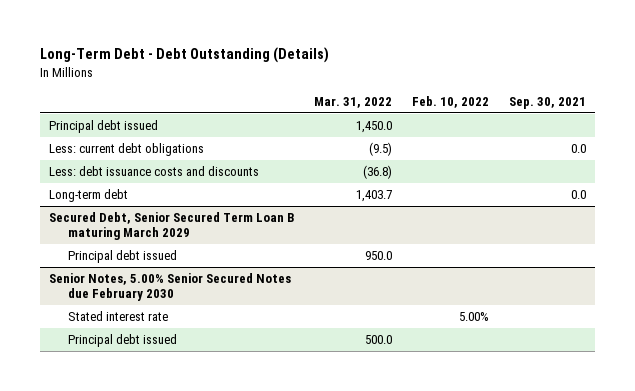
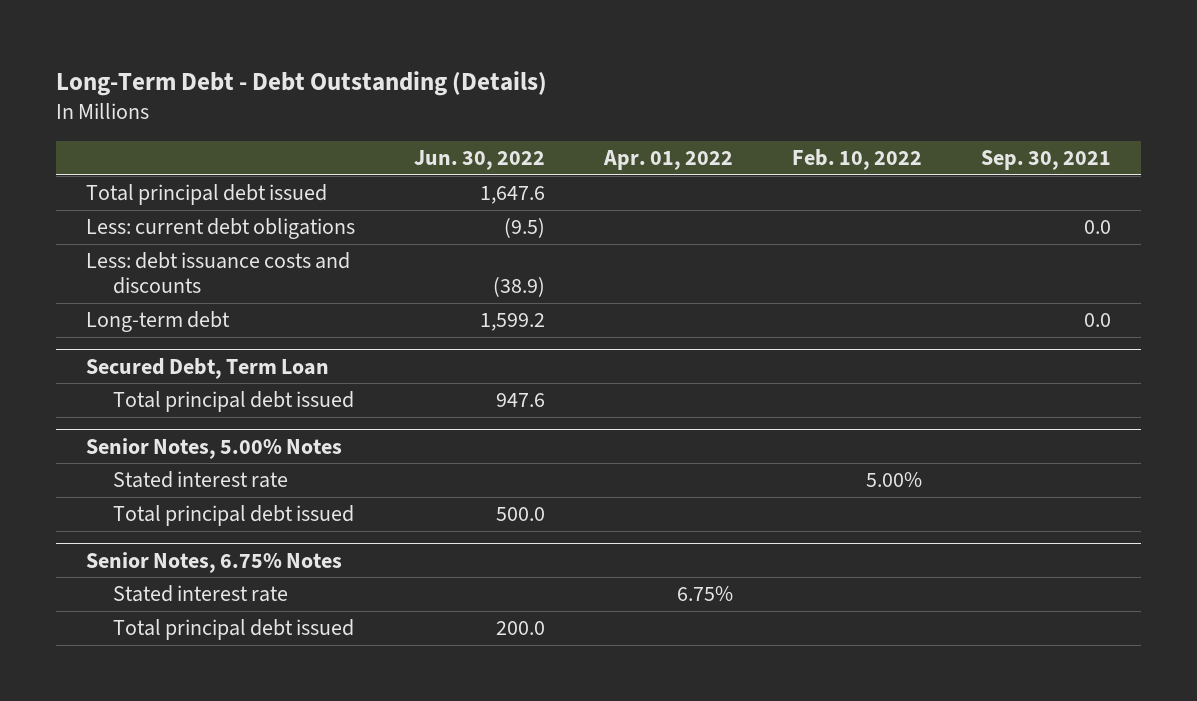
[314,96,393,108] Mar. 31, 2022 -> none
none -> [413,150,545,171] Jun. 30, 2022
none -> [602,150,733,171] Apr. 01, 2022
[49,120,159,134] Principal debt issued -> [85,183,327,205] Total principal debt issued
[49,212,295,241] Secured Debt, Senior Secured Term Loan B maturing March 2029 -> [85,357,329,379] Secured Debt, Term Loan
[68,250,178,264] Principal debt issued -> [113,390,355,412] Total principal debt issued
[49,273,292,302] Senior Notes, 5.00% Senior Secured Notes due February 2030 -> [85,437,342,459] Senior Notes, 5.00% Notes
[68,334,178,348] Principal debt issued -> [113,504,355,526] Total principal debt issued
none -> [85,551,342,573] Senior Notes, 6.75% Notes
none -> [113,584,289,602] Stated interest rate
none -> [113,618,355,640] Total principal debt issued

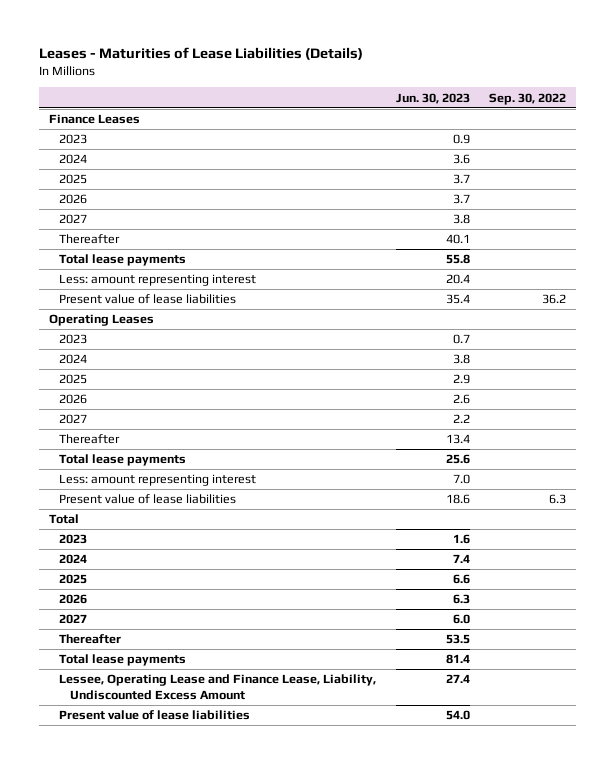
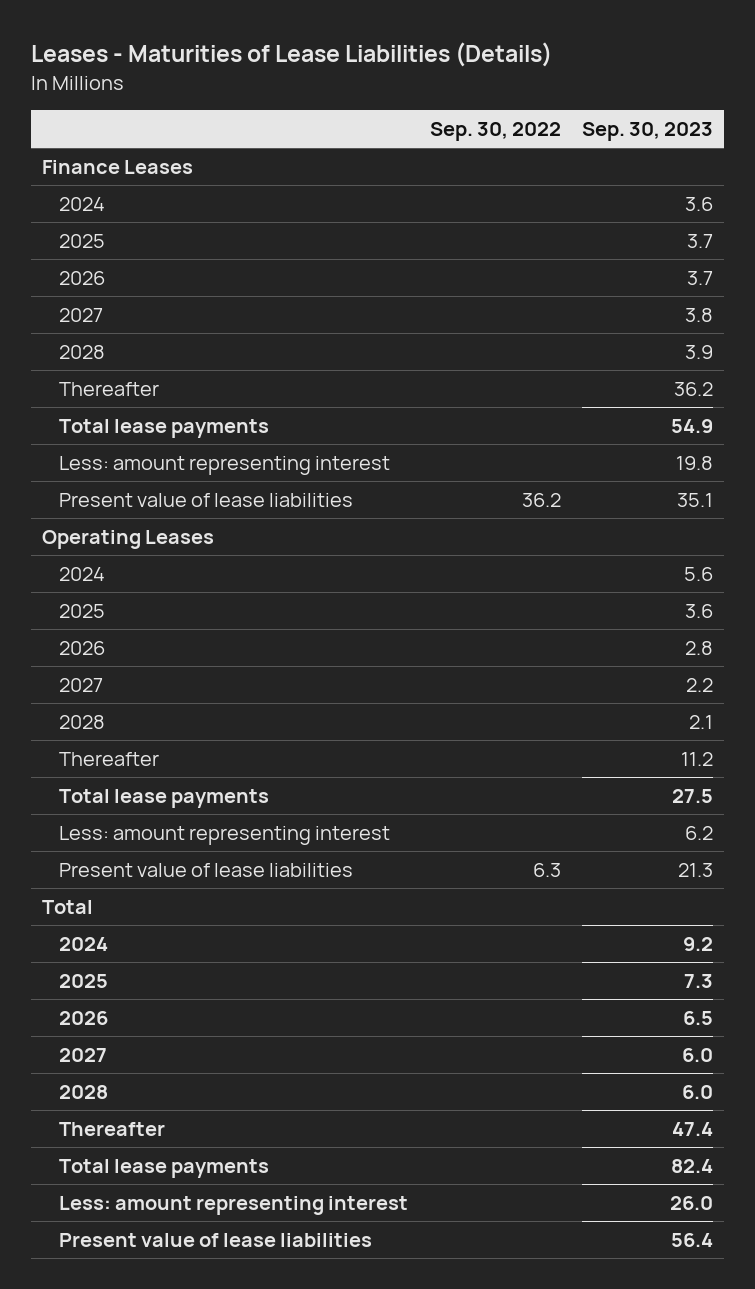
[395,92,470,104] Jun. 30, 2023 -> none
none -> [582,121,714,141] Sep. 30, 2023
[59,134,88,145] 2023 -> none
none -> [58,345,105,360] 2028
[59,334,88,345] 2023 -> none
none -> [58,715,105,730] 2028
[59,534,88,545] 2023 -> none
none -> [58,1085,108,1100] 2028
[59,674,377,701] Lessee, Operating Lease and Finance Lease, Liability, Undiscounted Excess Amount -> [58,1196,408,1216] Less: amount representing interest

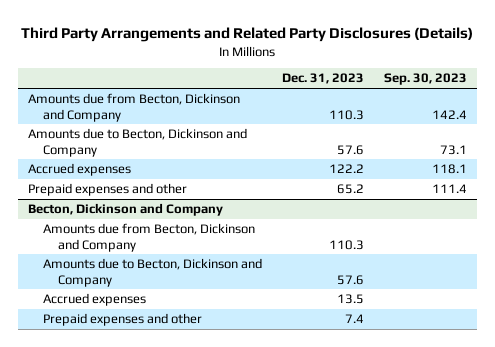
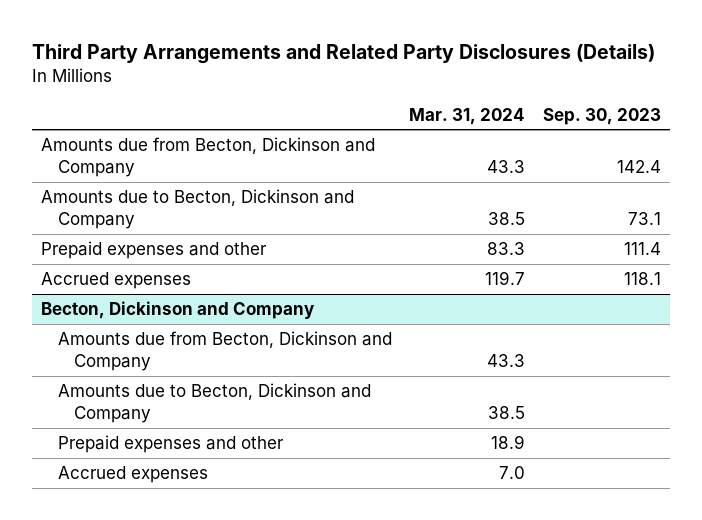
[282,73,365,85] Dec. 31, 2023 -> none
none -> [409,107,526,125] Mar. 31, 2024
[27,162,131,176] Accrued expenses -> [41,272,192,290] Accrued expenses
[43,292,147,306] Accrued expenses -> [57,466,208,484] Accrued expenses

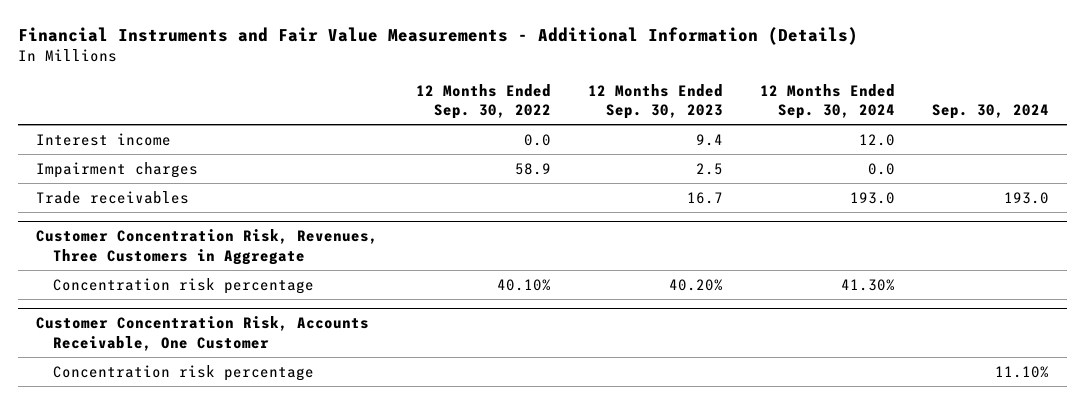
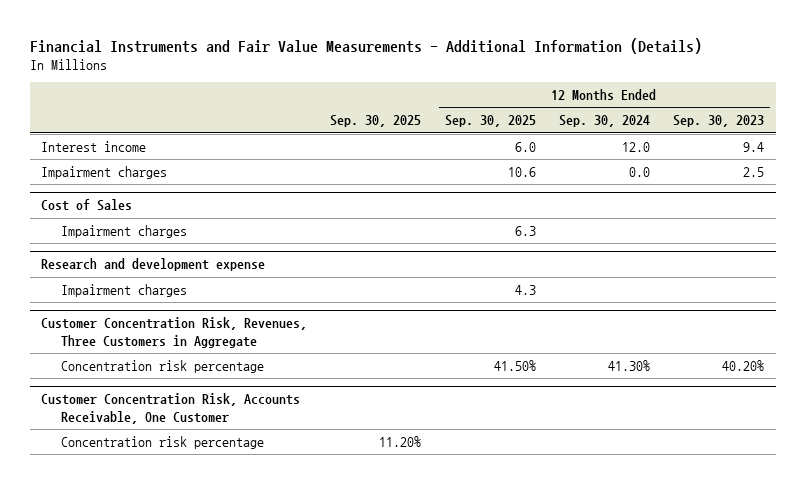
[415,83,551,120] 12 Months Ended Sep. 30, 2022 -> none
[931,104,1049,120] Sep. 30, 2024 -> none
none -> [330,115,422,128] Sep. 30, 2025
none -> [444,115,536,128] Sep. 30, 2025
[36,190,190,204] Trade receivables -> none
none -> [41,199,133,212] Cost of Sales
none -> [60,224,187,238] Impairment charges
none -> [41,258,266,272] Research and development expense
none -> [60,283,187,297] Impairment charges

